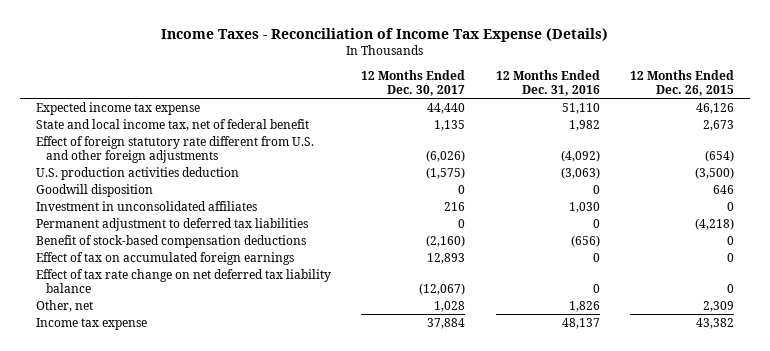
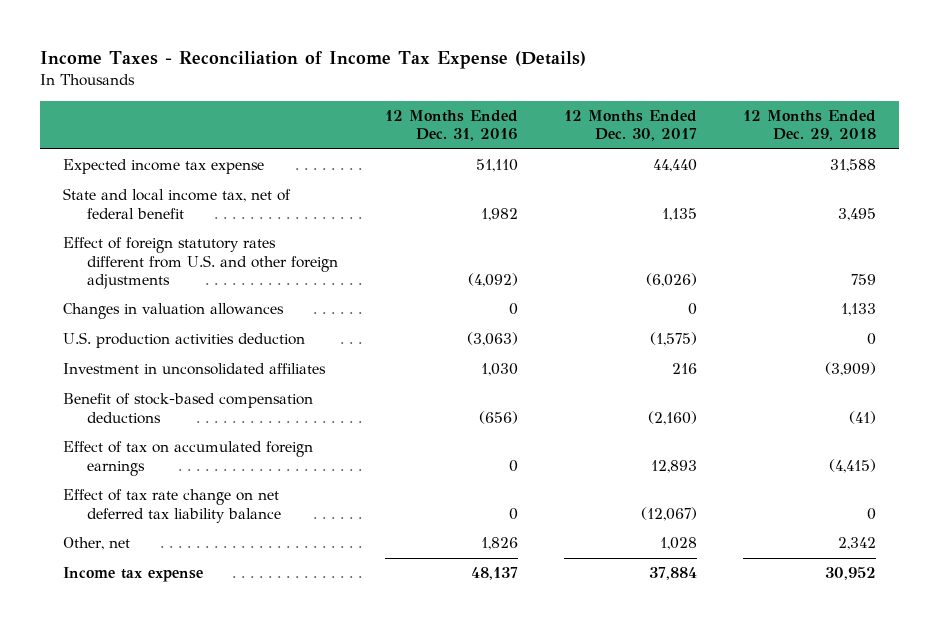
[630,70,735,97] 12 Months Ended Dec. 26, 2015 -> none
none -> [743,110,877,142] 12 Months Ended Dec. 29, 2018
[35,135,314,163] Effect of foreign statutory rate different from U.S. and other foreign adjustments -> [63,237,339,289] Effect of foreign statutory rates different from U.S. and other foreign adjustments
none -> [63,303,285,320] Changes in valuation allowances
[35,183,153,197] Goodwill disposition -> none
[35,217,308,231] Permanent adjustment to deferred tax liabilities -> none

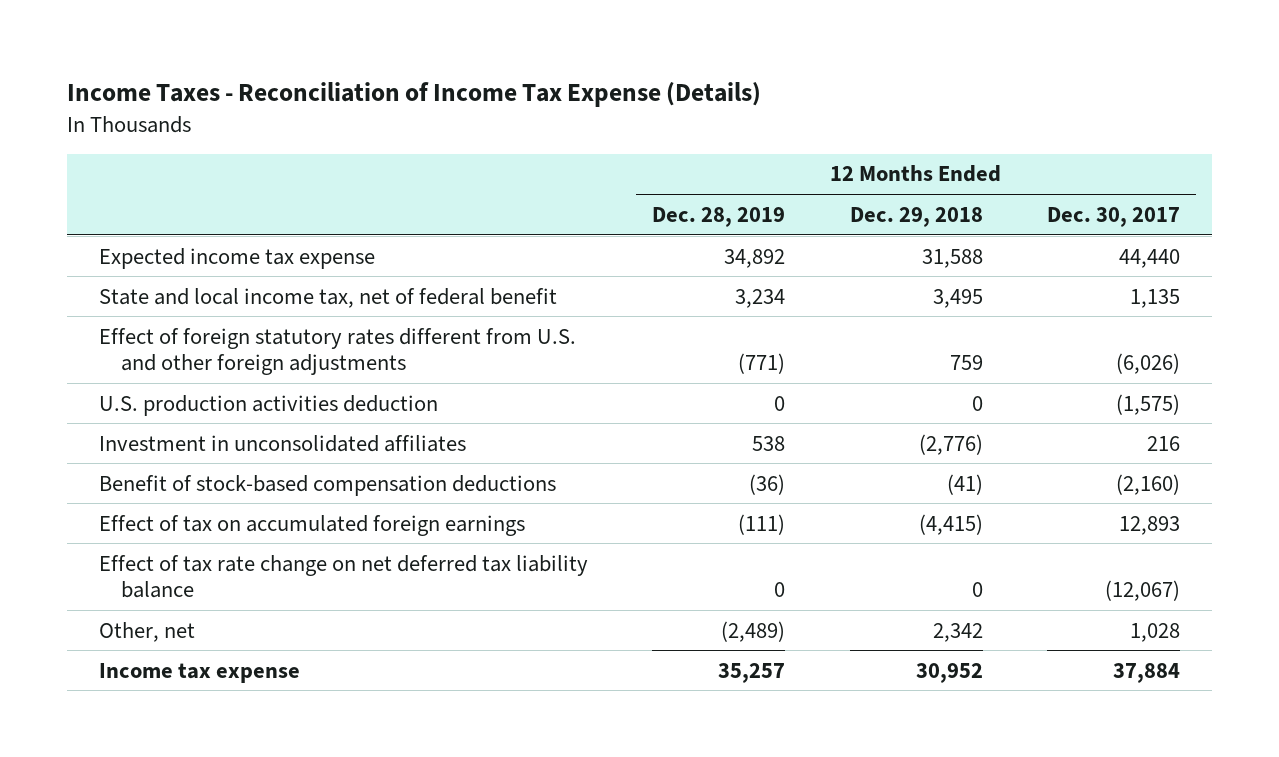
[384,110,518,142] 12 Months Ended Dec. 31, 2016 -> none
none -> [652,206,786,227] Dec. 28, 2019
[63,303,285,320] Changes in valuation allowances -> none
[825,362,877,377] (3,909) -> [918,433,983,455] (2,776)

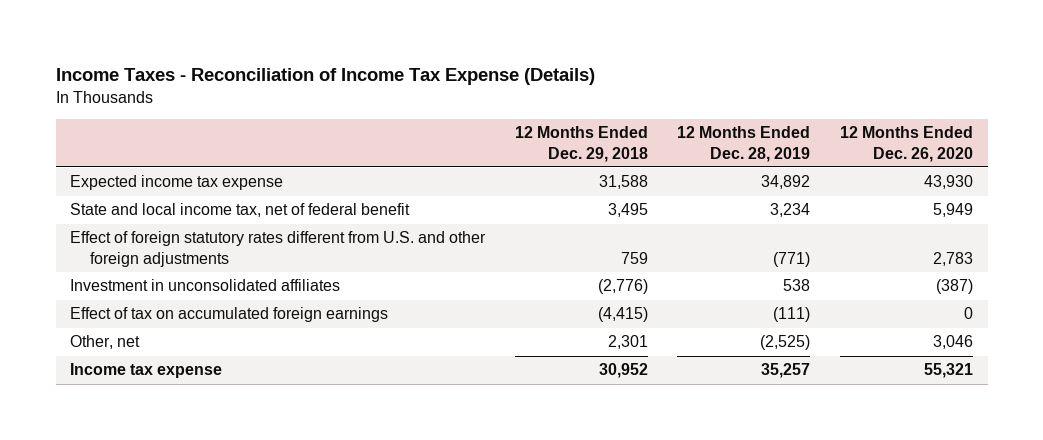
[1047,206,1181,227] Dec. 30, 2017 -> none
none -> [839,126,973,162] 12 Months Ended Dec. 26, 2020
[98,394,438,416] U.S. production activities deduction -> none
[98,474,556,496] Benefit of stock-based compensation deductions -> none
[98,554,588,598] Effect of tax rate change on net deferred tax liability balance -> none
[721,620,786,642] (2,489) -> [760,335,811,351] (2,525)
[932,622,983,642] 2,342 -> [607,335,648,350] 2,301

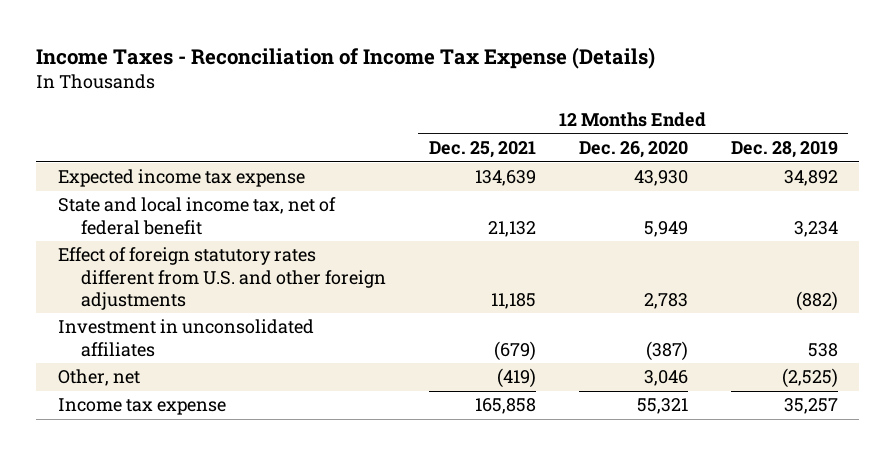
[514,126,648,162] 12 Months Ended Dec. 29, 2018 -> none
none -> [428,141,536,159] Dec. 25, 2021
[773,251,811,267] (771) -> [795,290,838,311] (882)
[70,307,389,323] Effect of tax on accumulated foreign earnings -> none

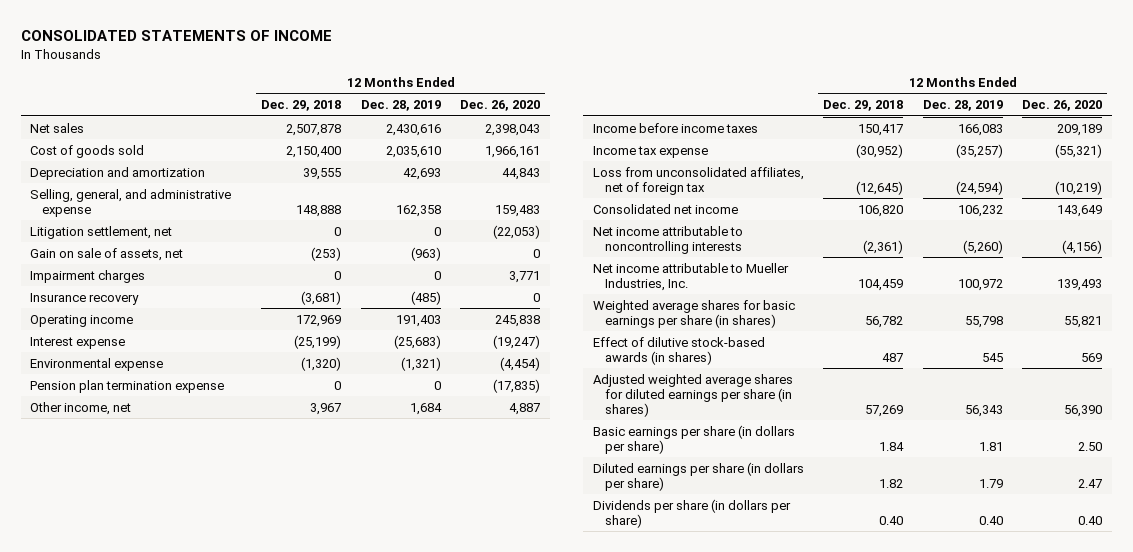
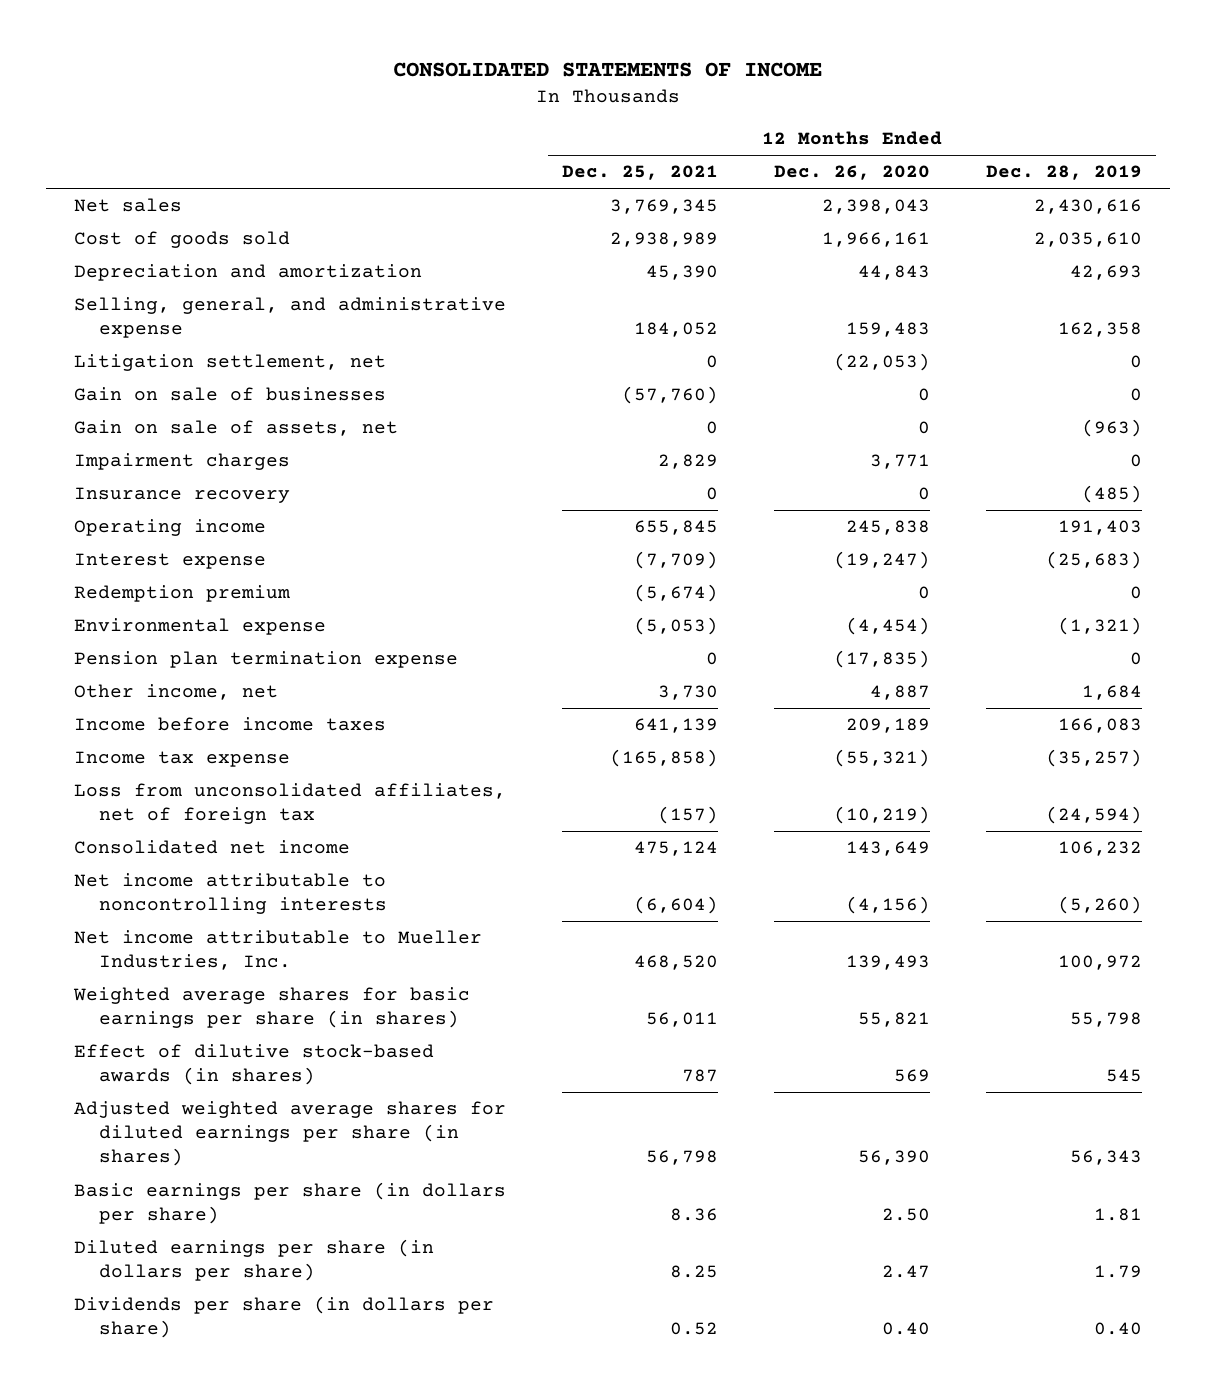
[261,100,342,112] Dec. 29, 2018 -> none
none -> [561,165,718,181] Dec. 25, 2021
none -> [73,387,386,402] Gain on sale of businesses
none -> [73,585,290,603] Redemption premium

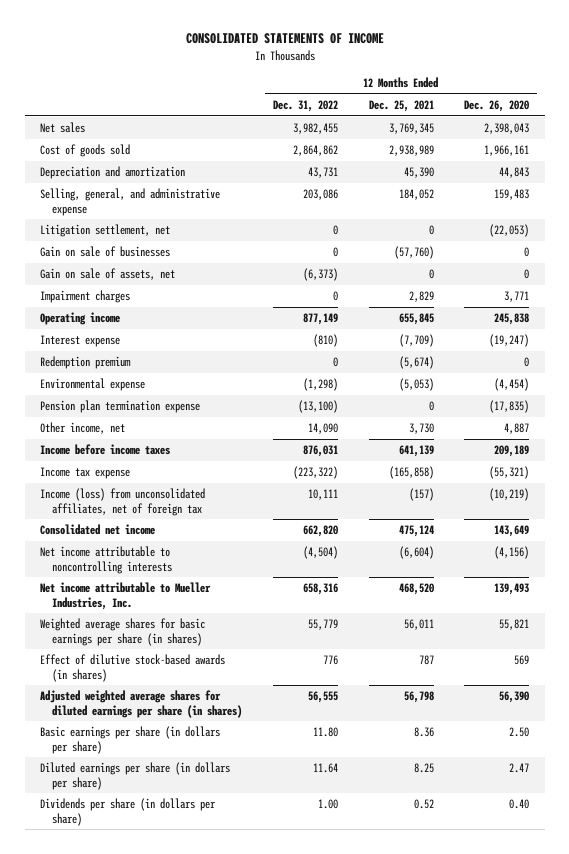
[986,165,1143,181] Dec. 28, 2019 -> none
none -> [272,100,338,113] Dec. 31, 2022
[73,487,290,504] Insurance recovery -> none
[73,783,506,825] Loss from unconsolidated affiliates, net of foreign tax -> [40,488,206,516] Income (loss) from unconsolidated affiliates, net of foreign tax

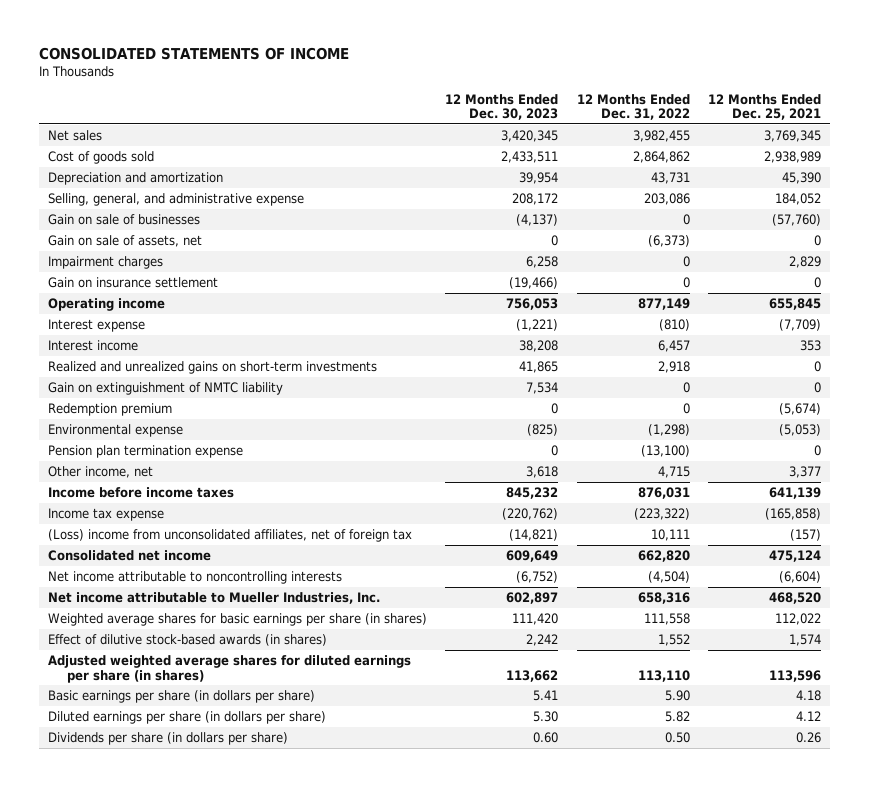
[464,100,530,113] Dec. 26, 2020 -> none
none -> [445,93,559,121] 12 Months Ended Dec. 30, 2023
[40,224,171,238] Litigation settlement, net -> none
none -> [48,276,219,288] Gain on insurance settlement
none -> [48,339,139,351] Interest income
none -> [48,360,378,374] Realized and unrealized gains on short-term investments
none -> [48,381,284,395] Gain on extinguishment of NMTC liability
[307,423,338,435] 14,090 -> [657,465,690,478] 4,715
[408,423,434,435] 3,730 -> [788,465,821,478] 3,377
[40,488,206,516] Income (loss) from unconsolidated affiliates, net of foreign tax -> [48,528,413,542] (Loss) income from unconsolidated affiliates, net of foreign tax
[307,619,338,631] 55,779 -> [643,612,690,625] 111,558
[403,619,434,631] 56,011 -> [774,612,821,625] 112,022
[322,655,338,666] 776 -> [657,633,690,646] 1,552
[418,655,434,666] 787 -> [788,633,821,646] 1,574
[307,691,338,704] 56,555 -> [637,669,690,682] 113,110
[403,691,434,704] 56,798 -> [768,669,821,682] 113,596
[312,727,338,738] 11.80 -> [664,689,690,701] 5.90
[413,727,434,738] 8.36 -> [795,689,821,701] 4.18
[312,763,338,774] 11.64 -> [664,710,690,722] 5.82
[413,763,434,774] 8.25 -> [795,710,821,721] 4.12
[317,799,338,810] 1.00 -> [664,731,690,743] 0.50
[413,799,434,810] 0.52 -> [795,731,821,743] 0.26

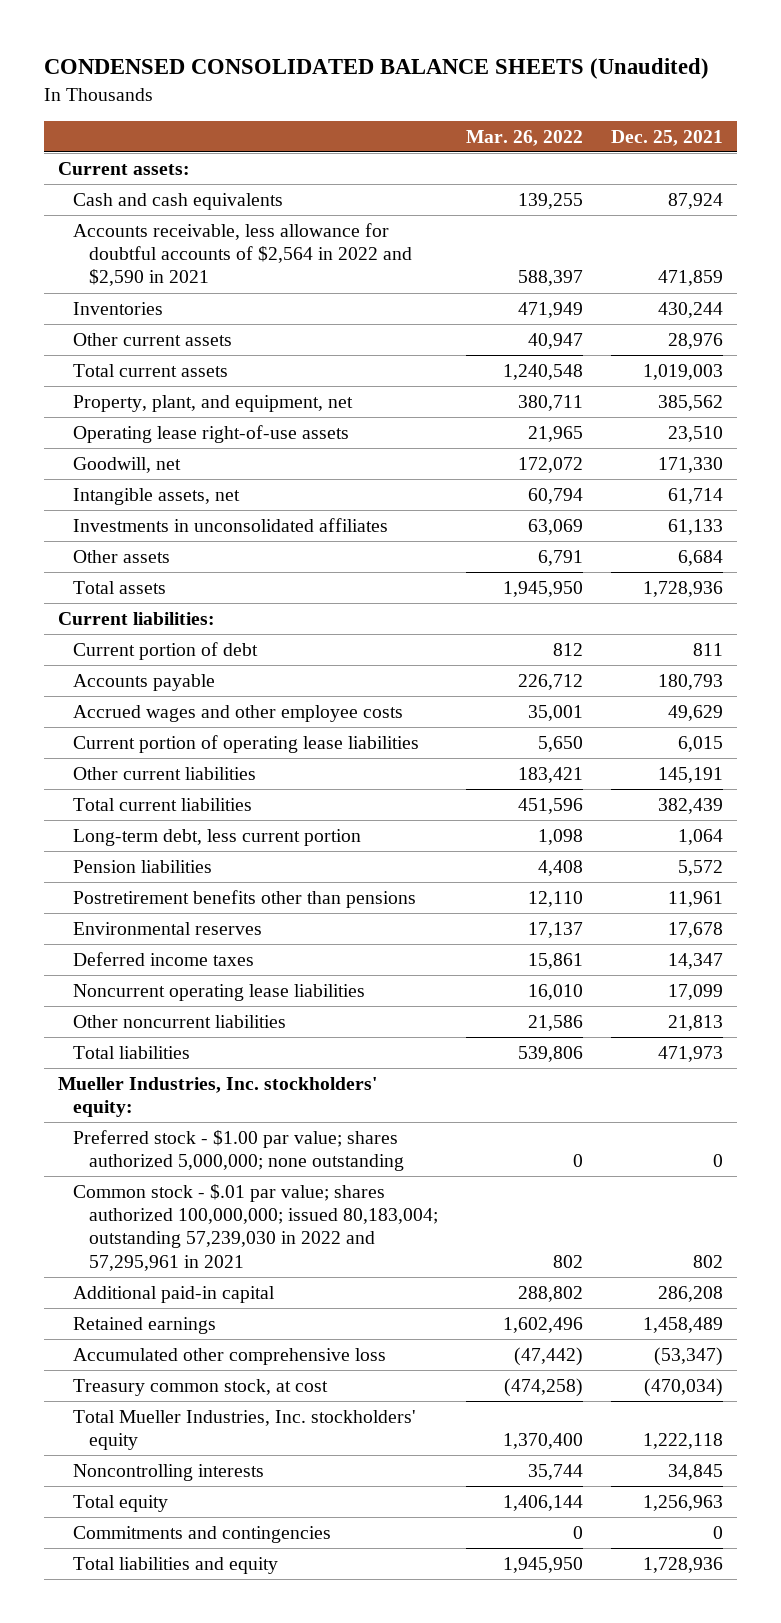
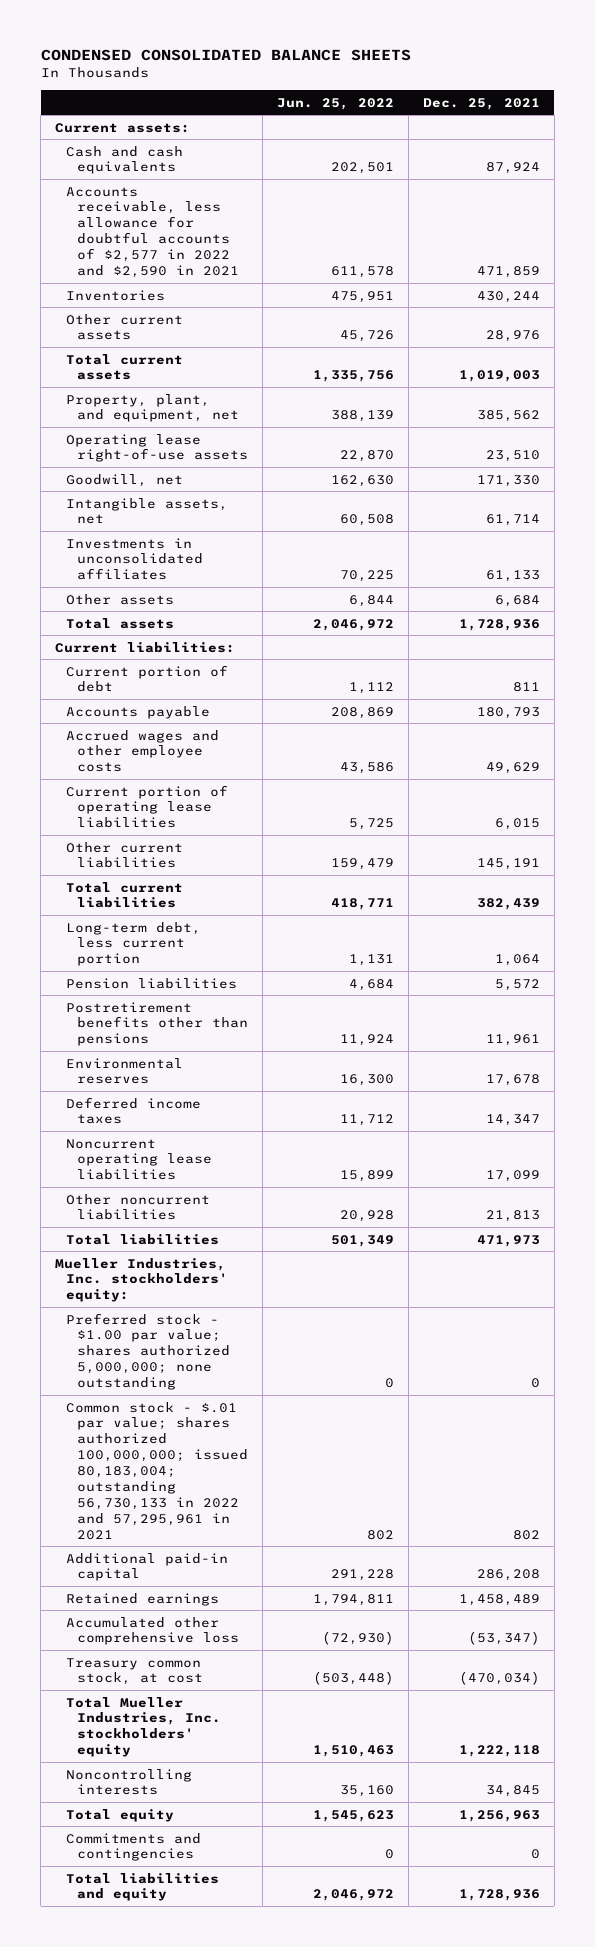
[43,58,709,80] CONDENSED CONSOLIDATED BALANCE SHEETS (Unaudited) -> [40,49,411,62] CONDENSED CONSOLIDATED BALANCE SHEETS
[465,129,583,146] Mar. 26, 2022 -> none
none -> [276,97,394,110] Jun. 25, 2022
[73,222,412,287] Accounts receivable, less allowance for doubtful accounts of $2,564 in 2022 and $2,590 in 2021 -> [66,186,240,278] Accounts receivable, less allowance for doubtful accounts of $2,577 in 2022 and $2,590 in 2021
[73,1183,438,1271] Common stock - $.01 par value; shares authorized 100,000,000; issued 80,183,004; outstanding 57,239,030 in 2022 and 57,295,961 in 2021 -> [66,1401,249,1540] Common stock - $.01 par value; shares authorized 100,000,000; issued 80,183,004; outstanding 56,730,133 in 2022 and 57,295,961 in 2021

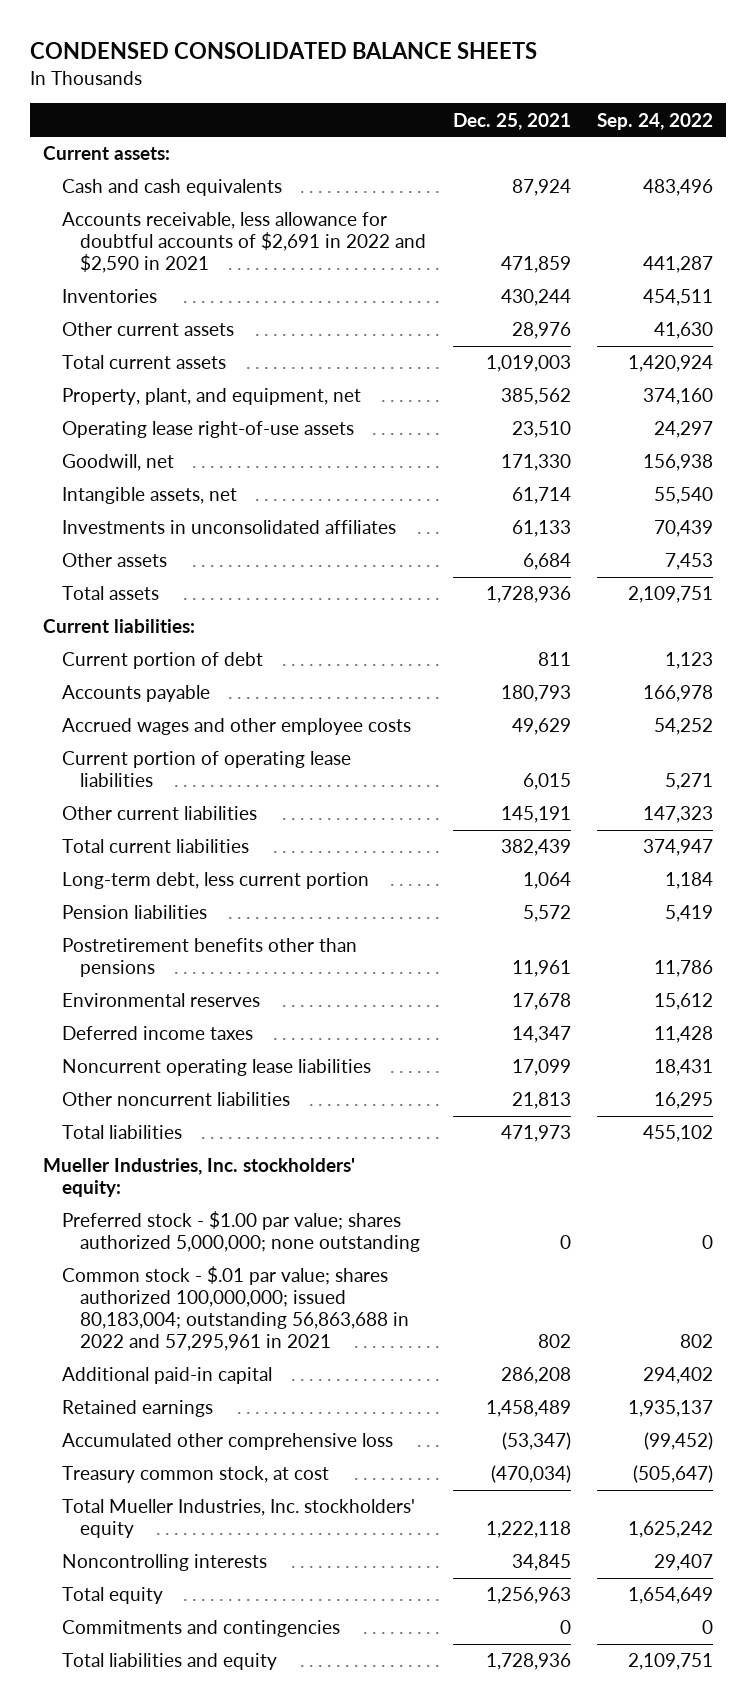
[276,97,394,110] Jun. 25, 2022 -> none
none -> [597,112,714,130] Sep. 24, 2022
[66,186,240,278] Accounts receivable, less allowance for doubtful accounts of $2,577 in 2022 and $2,590 in 2021 -> [61,212,427,274] Accounts receivable, less allowance for doubtful accounts of $2,691 in 2022 and $2,590 in 2021
[66,1401,249,1540] Common stock - $.01 par value; shares authorized 100,000,000; issued 80,183,004; outstanding 56,730,133 in 2022 and 57,295,961 in 2021 -> [61,1266,410,1352] Common stock - $.01 par value; shares authorized 100,000,000; issued 80,183,004; outstanding 56,863,688 in 2022 and 57,295,961 in 2021

